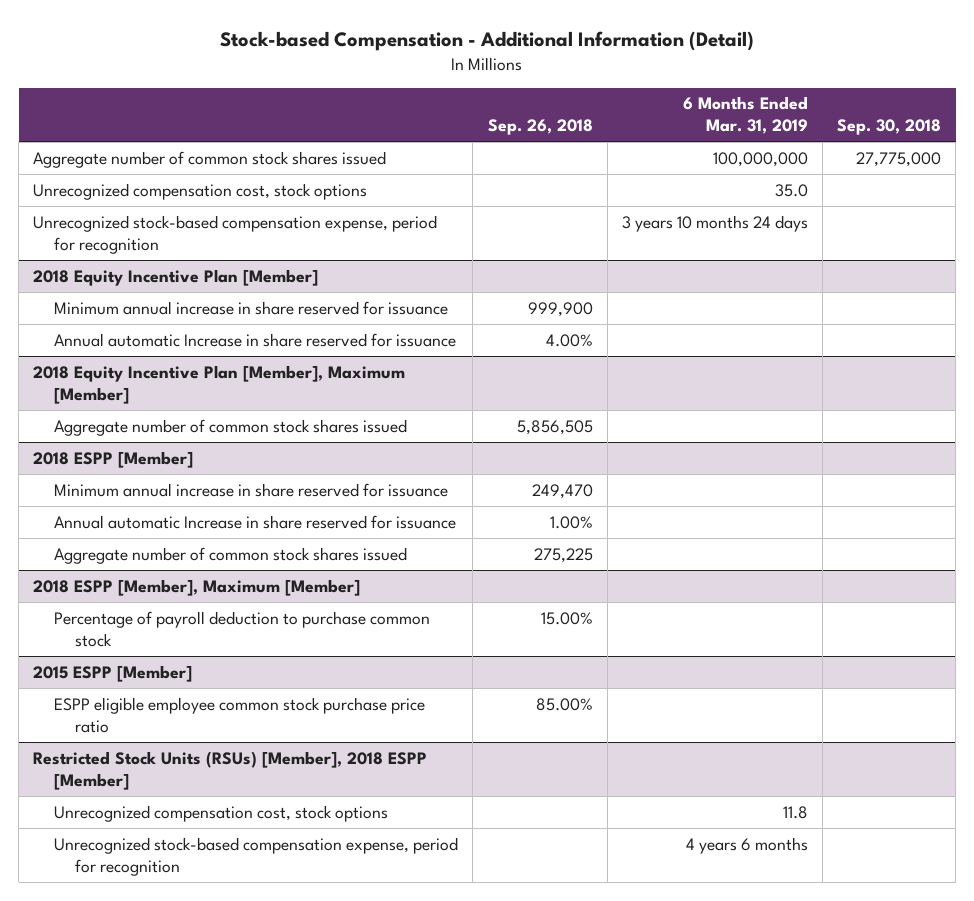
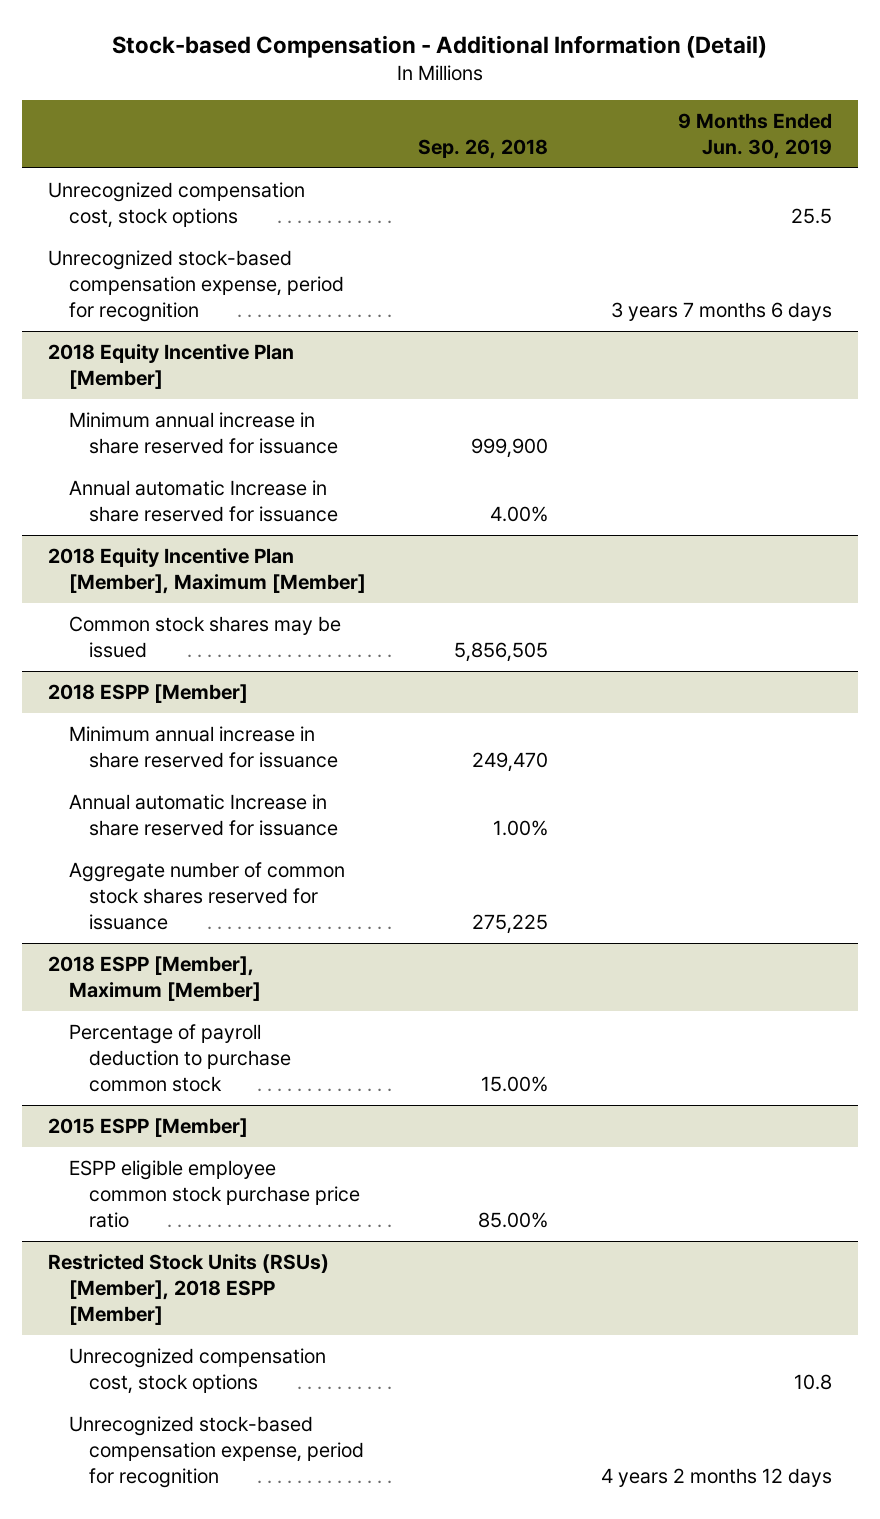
[682,96,808,135] 6 Months Ended Mar. 31, 2019 -> none
[836,119,941,136] Sep. 30, 2018 -> none
none -> [677,112,832,159] 9 Months Ended Jun. 30, 2019
[33,150,387,168] Aggregate number of common stock shares issued -> none
[54,418,408,436] Aggregate number of common stock shares issued -> [68,616,341,659] Common stock shares may be issued
[54,546,408,564] Aggregate number of common stock shares issued -> [68,862,345,931] Aggregate number of common stock shares reserved for issuance

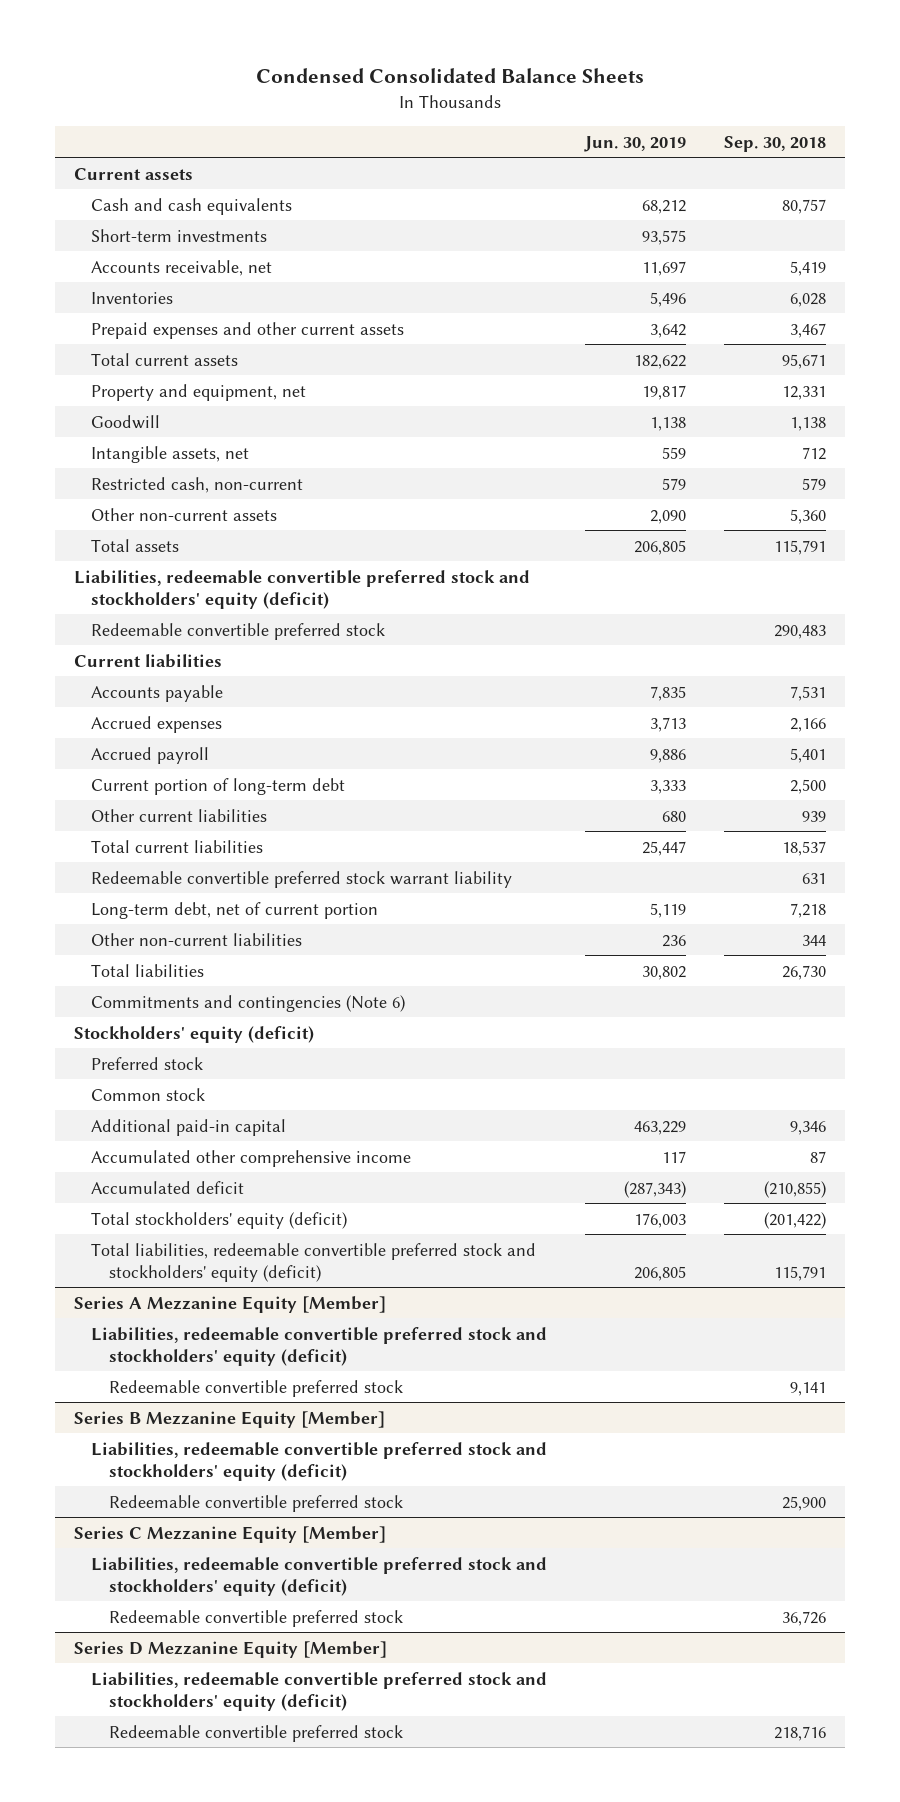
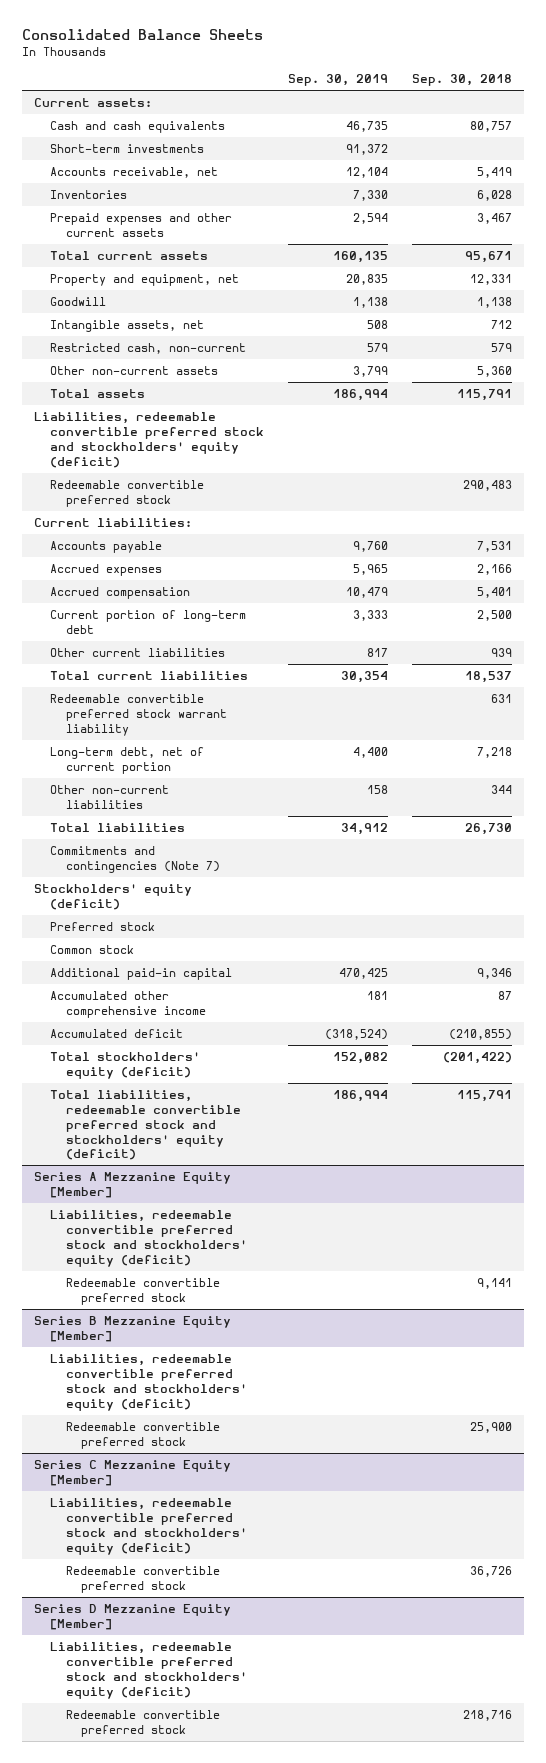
[255,68,644,84] Condensed Consolidated Balance Sheets -> [22,29,264,41] Consolidated Balance Sheets
[584,135,687,152] Jun. 30, 2019 -> none
none -> [287,74,388,87] Sep. 30, 2019
[73,167,193,180] Current assets -> [34,97,153,107] Current assets:
[73,653,222,668] Current liabilities -> [34,517,193,527] Current liabilities:
[91,746,210,764] Accrued payroll -> [49,586,190,599] Accrued compensation
[91,994,406,1012] Commitments and contingencies (Note 6) -> [49,845,220,873] Commitments and contingencies (Note 7)

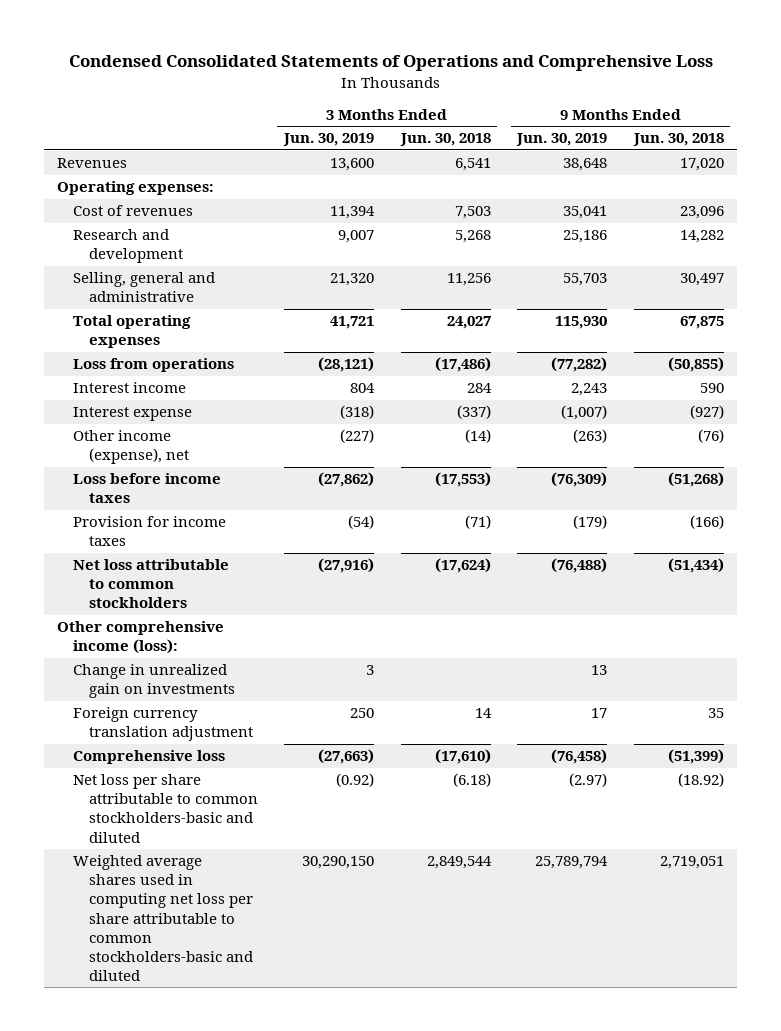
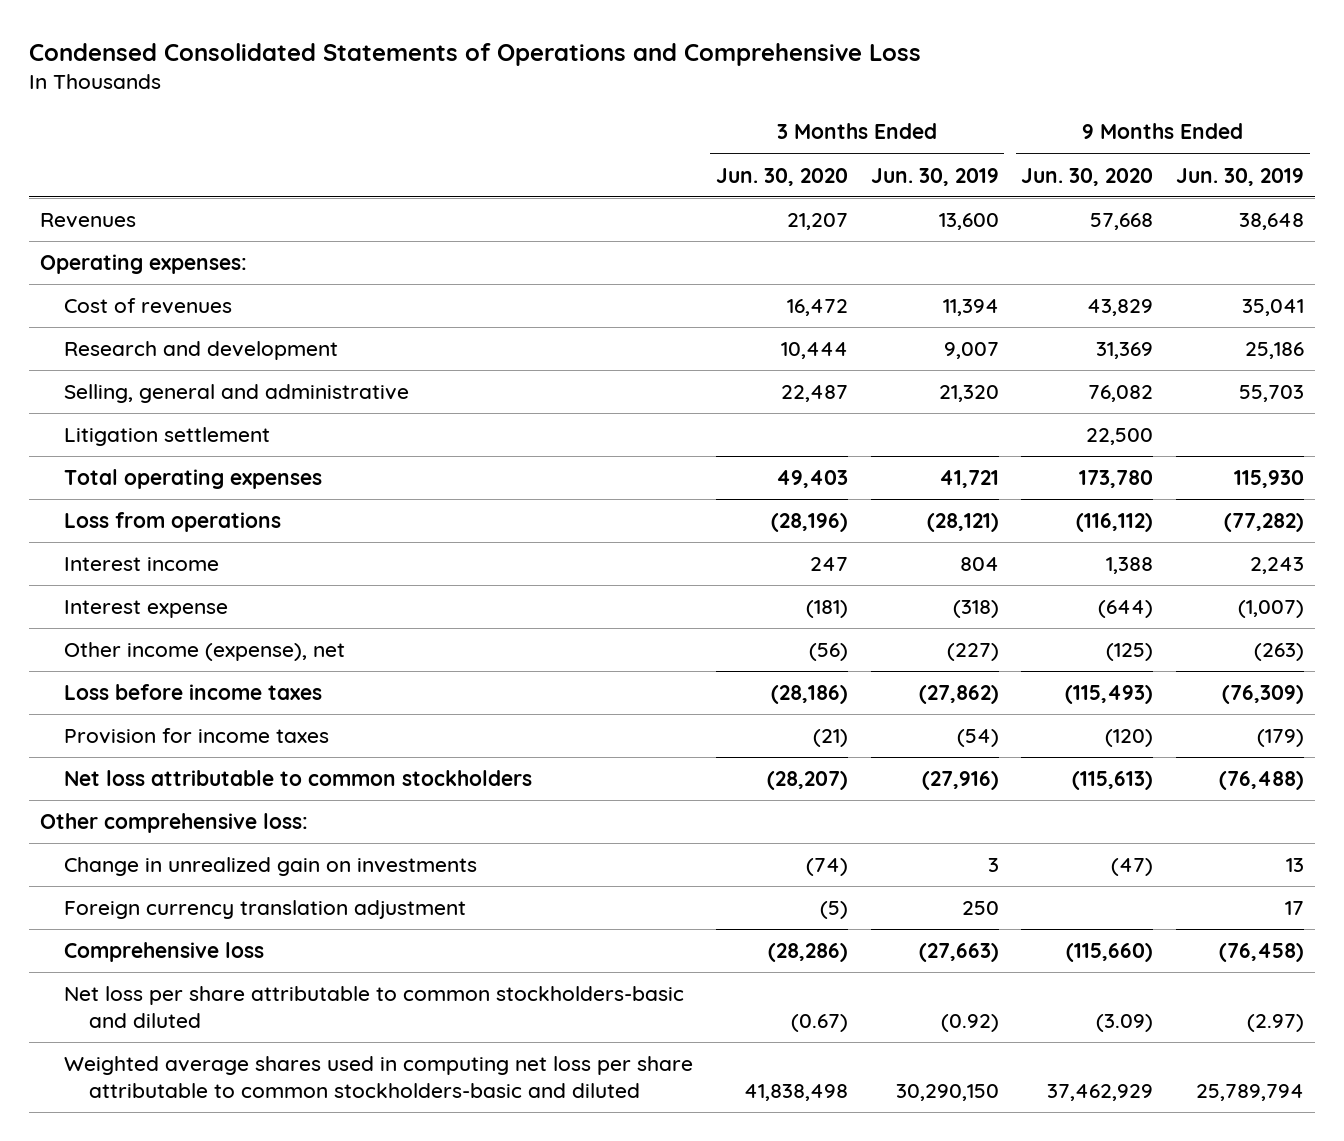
[399,133,491,147] Jun. 30, 2018 -> none
[632,133,724,147] Jun. 30, 2018 -> none
none -> [716,167,849,186] Jun. 30, 2020
none -> [1021,167,1154,186] Jun. 30, 2020
none -> [64,427,271,447] Litigation settlement
[57,621,225,655] Other comprehensive income (loss): -> [40,813,309,834] Other comprehensive loss:

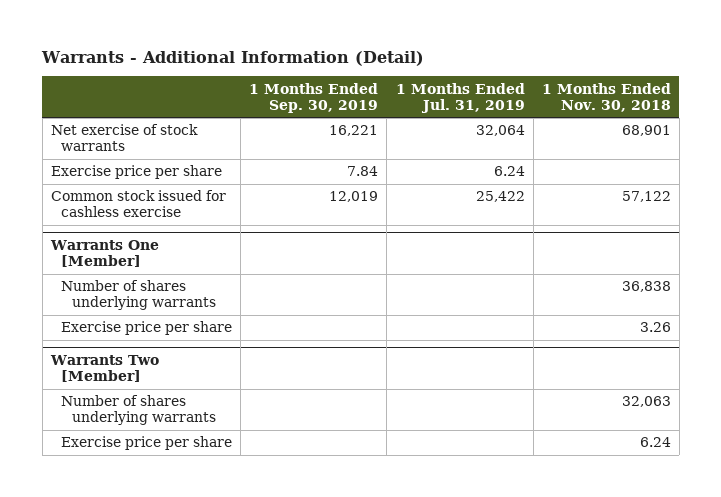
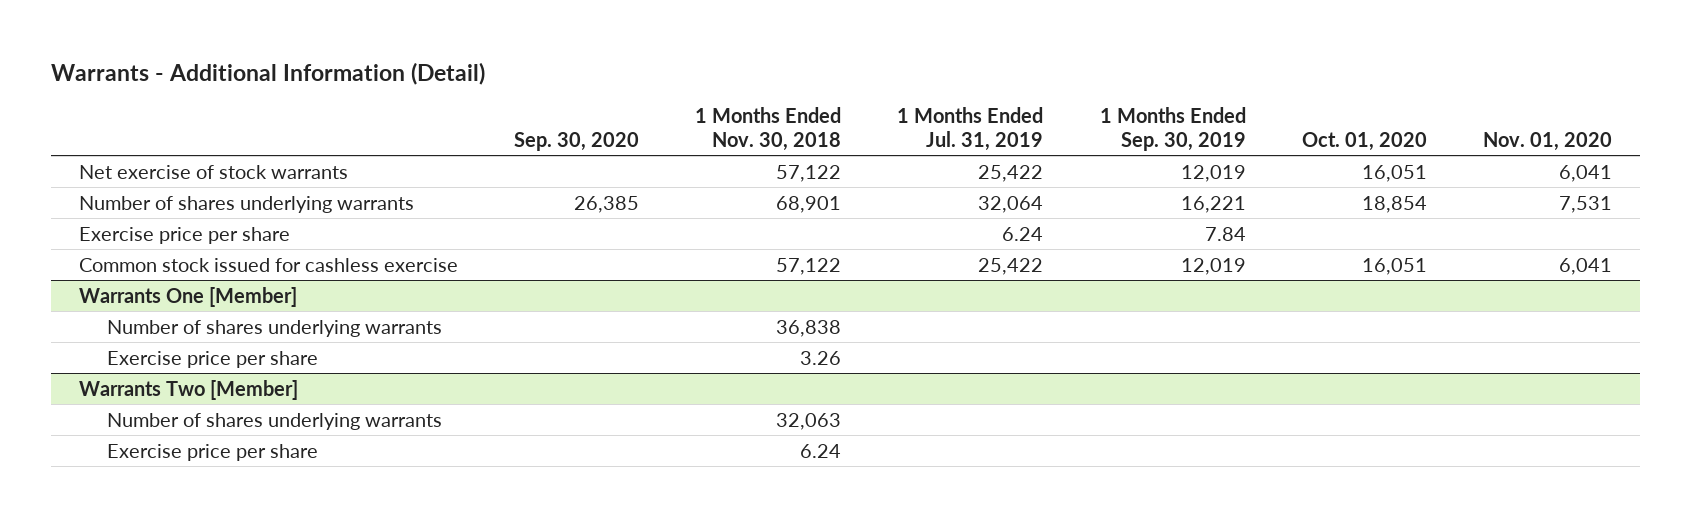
none -> [513,131,639,151] Sep. 30, 2020
none -> [1301,131,1427,151] Oct. 01, 2020
none -> [1483,131,1613,151] Nov. 01, 2020
[329,125,379,137] 16,221 -> [1180,164,1246,182] 12,019
[475,125,525,137] 32,064 -> [978,164,1044,182] 25,422
[621,125,671,137] 68,901 -> [776,164,842,182] 57,122
none -> [78,195,414,213] Number of shares underlying warrants

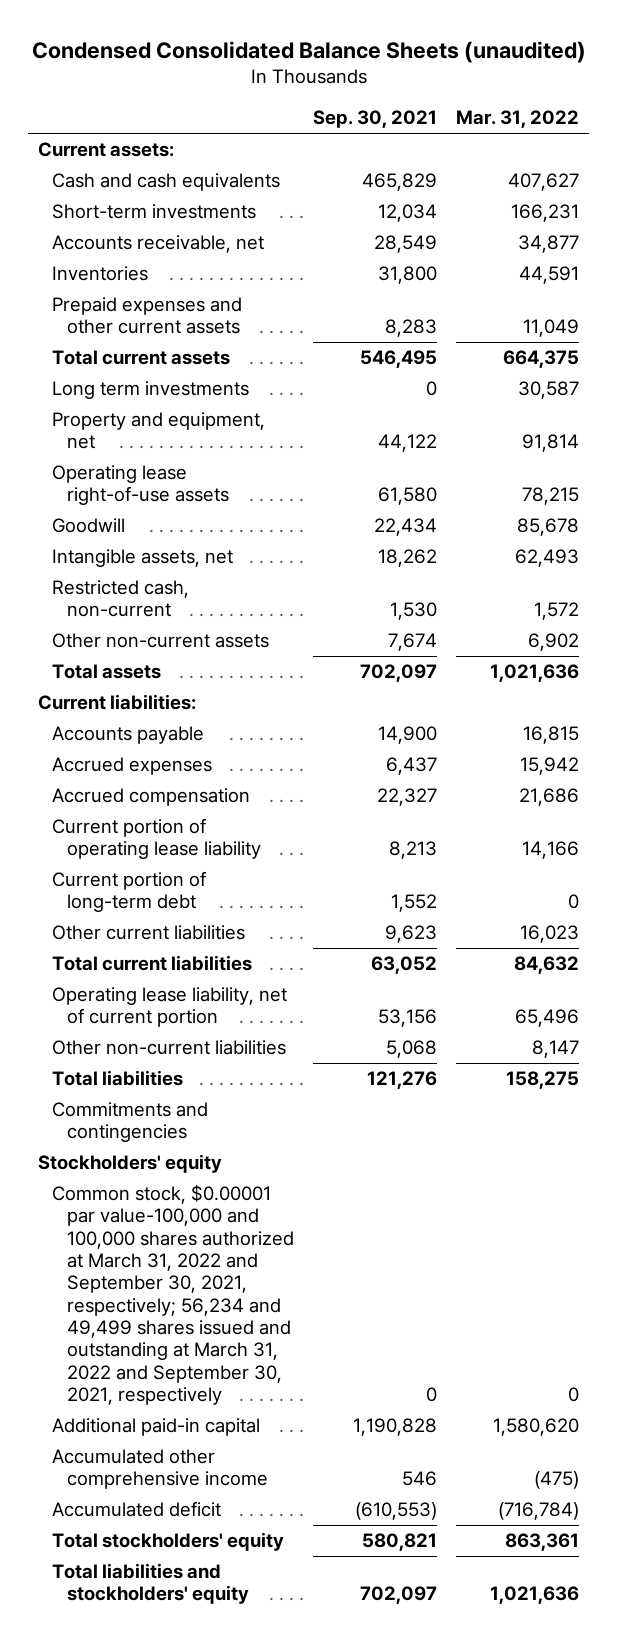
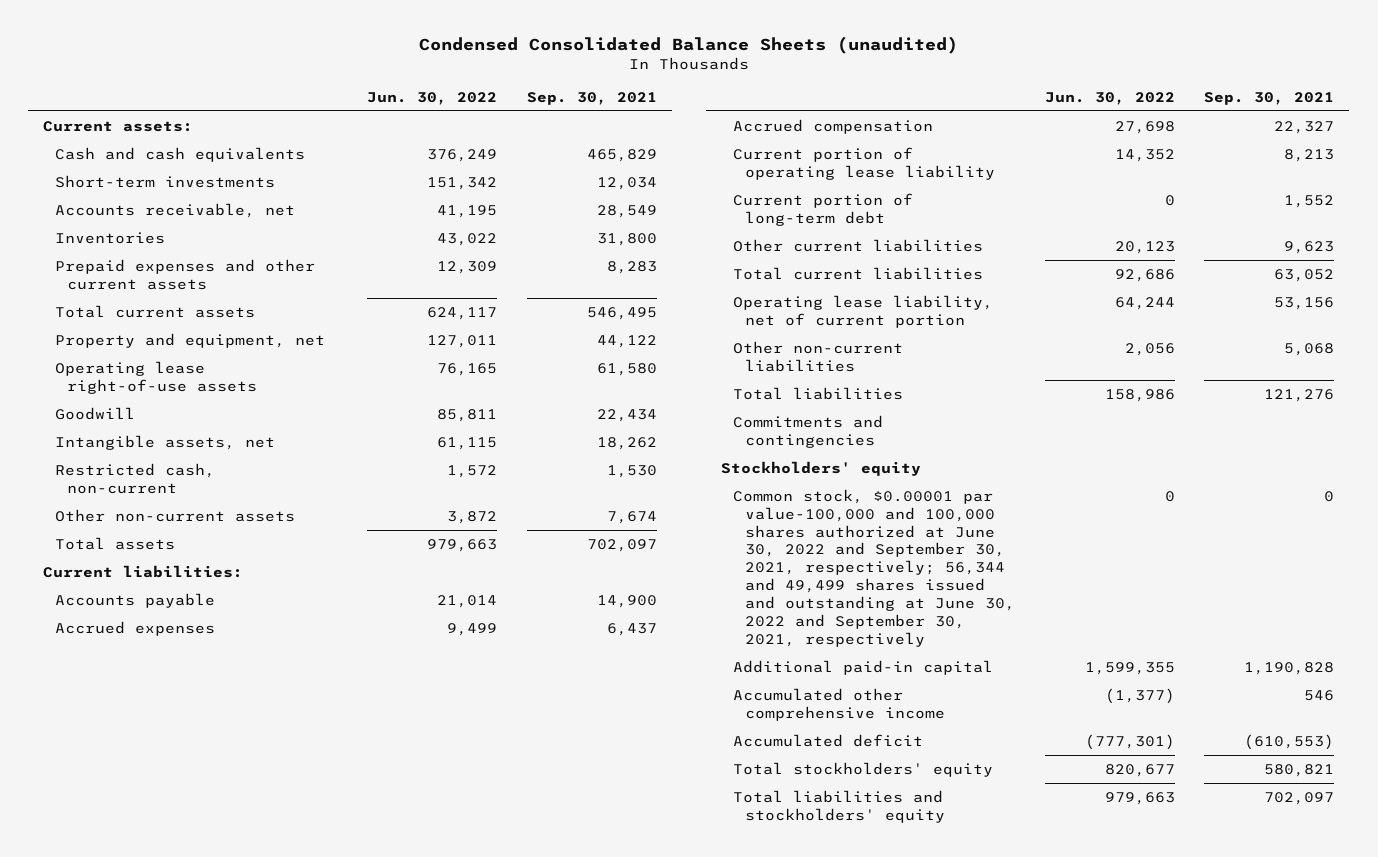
[456,110,580,129] Mar. 31, 2022 -> none
none -> [366,91,497,105] Jun. 30, 2022
[52,381,250,400] Long term investments -> none
[52,1184,294,1406] Common stock, $0.00001 par value-100,000 and 100,000 shares authorized at March 31, 2022 and September 30, 2021, respectively; 56,234 and 49,499 shares issued and outstanding at March 31, 2022 and September 30, 2021, respectively -> [732,488,1015,647] Common stock, $0.00001 par value-100,000 and 100,000 shares authorized at June 30, 2022 and September 30, 2021, respectively; 56,344 and 49,499 shares issued and outstanding at June 30, 2022 and September 30, 2021, respectively

